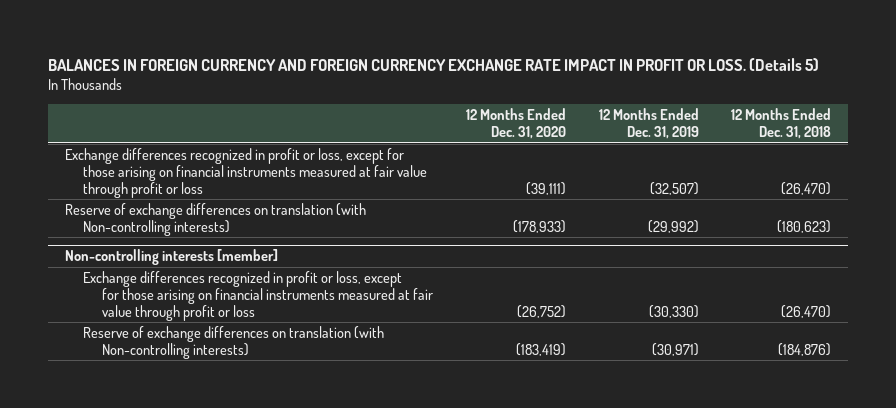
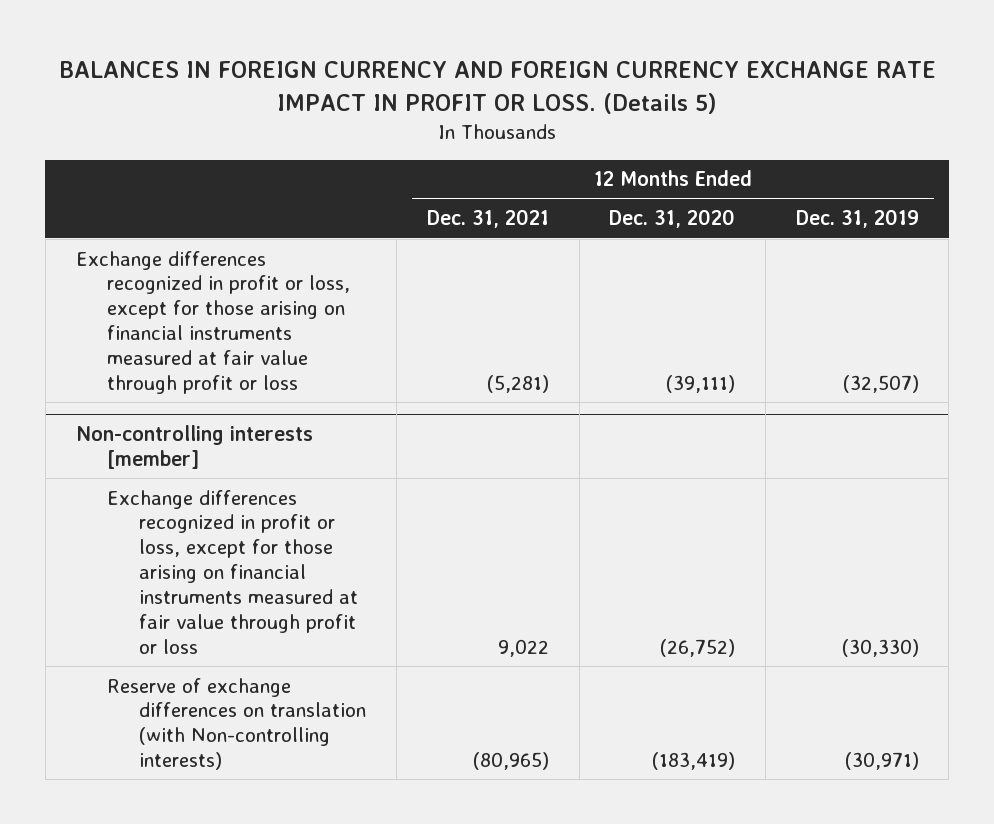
[731,108,832,140] 12 Months Ended Dec. 31, 2018 -> none
none -> [426,209,549,229] Dec. 31, 2021
[64,202,366,236] Reserve of exchange differences on translation (with Non-controlling interests) -> none

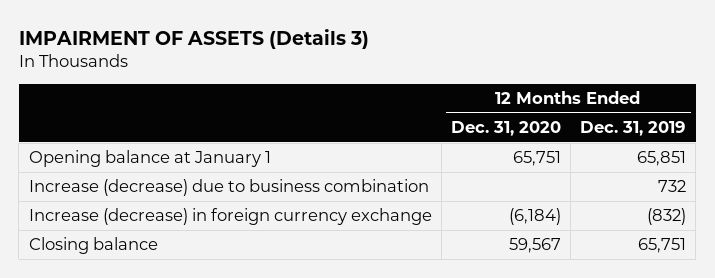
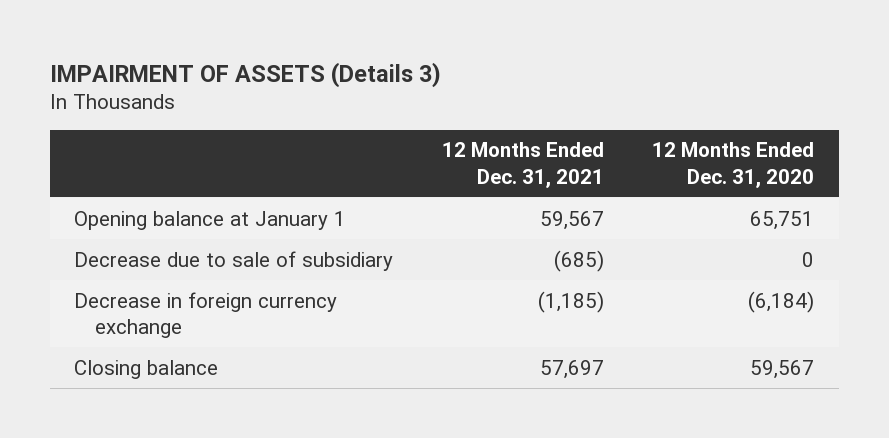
[579,121,686,137] Dec. 31, 2019 -> none
none -> [441,142,604,188] 12 Months Ended Dec. 31, 2021
[28,179,429,197] Increase (decrease) due to business combination -> none
none -> [74,250,394,271] Decrease due to sale of subsidiary
[28,208,432,226] Increase (decrease) in foreign currency exchange -> [74,291,338,339] Decrease in foreign currency exchange

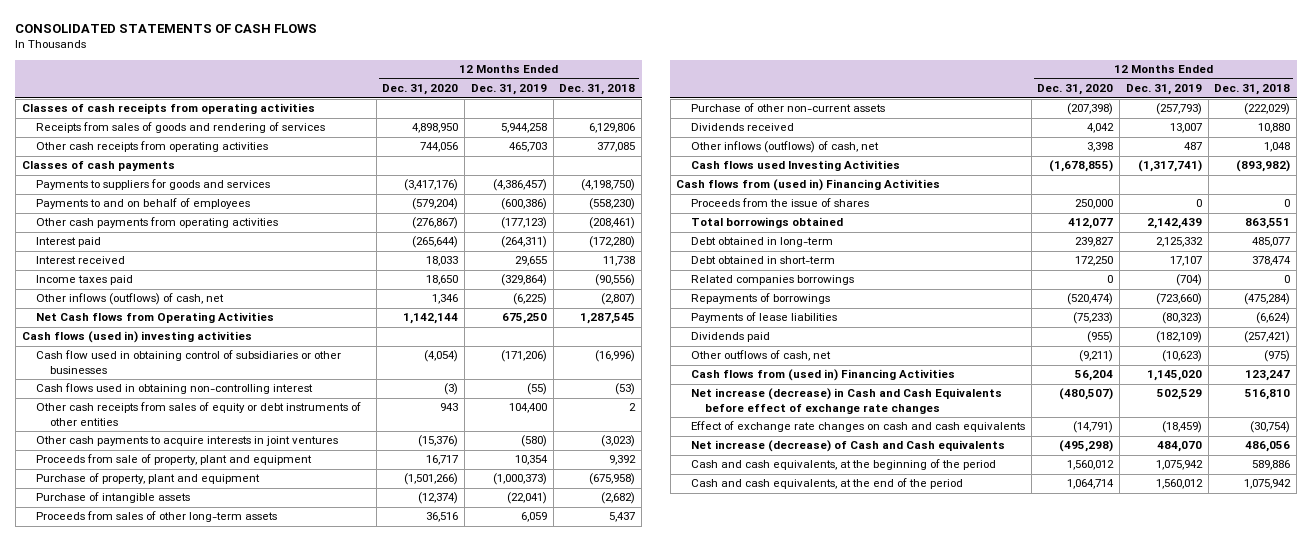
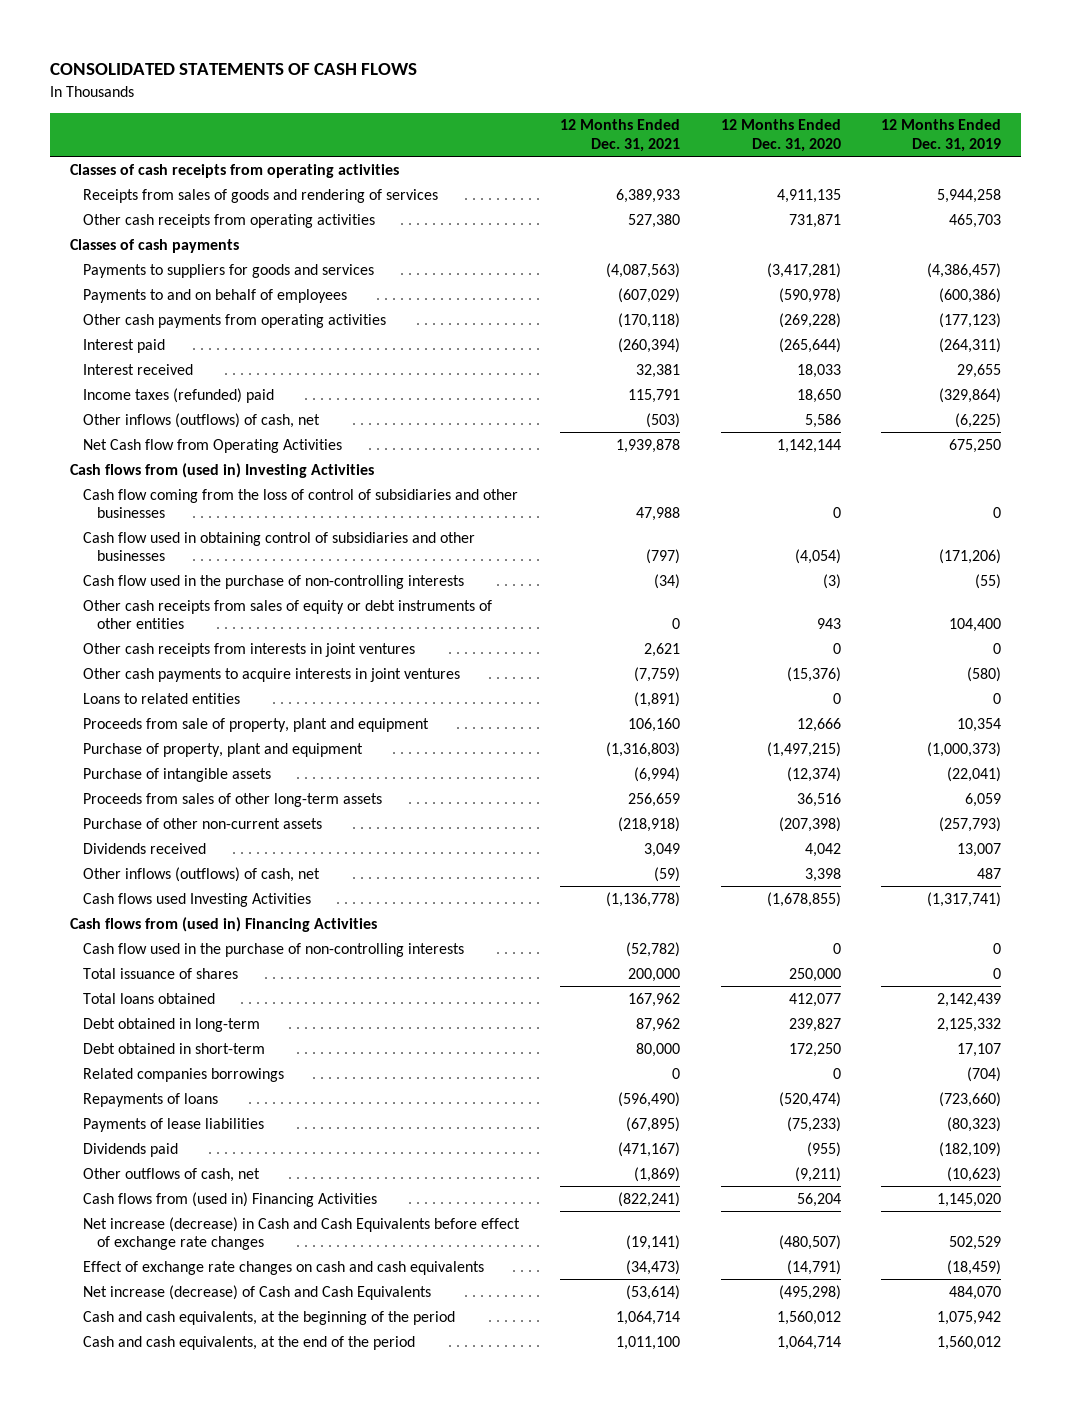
[559,84,636,96] Dec. 31, 2018 -> none
none -> [560,119,681,153] 12 Months Ended Dec. 31, 2021
[412,123,459,134] 4,898,950 -> [776,188,841,203] 4,911,135
[420,142,459,153] 744,056 -> [788,213,841,228] 731,871
[404,179,459,192] (3,417,176) -> [766,262,841,278] (3,417,281)
[412,198,459,211] (579,204) -> [778,287,841,303] (590,978)
[412,217,459,230] (276,867) -> [778,312,841,328] (269,228)
[35,275,133,286] Income taxes paid -> [83,387,275,403] Income taxes (refunded) paid
[432,294,459,305] 1,346 -> [804,413,841,428] 5,586
[35,312,274,324] Net Cash flows from Operating Activities -> [83,438,343,453] Net Cash flow from Operating Activities
[21,331,252,344] Cash flows (used in) investing activities -> [69,462,374,478] Cash flows from (used in) Investing Activities
none -> [83,488,519,519] Cash flow coming from the loss of control of subsidiaries and other businesses
[35,350,341,374] Cash flow used in obtaining control of subsidiaries or other businesses -> [83,531,476,562] Cash flow used in obtaining control of subsidiaries and other businesses
[35,383,313,395] Cash flows used in obtaining non-controlling interest -> [83,574,465,589] Cash flow used in the purchase of non-controlling interests
none -> [83,642,416,657] Other cash receipts from interests in joint ventures
none -> [83,692,241,704] Loans to related entities
[426,455,459,466] 16,717 -> [796,717,841,732] 12,666
[404,473,459,486] (1,501,266) -> [766,741,841,757] (1,497,215)
none -> [83,942,465,957] Cash flow used in the purchase of non-controlling interests
[690,198,869,208] Proceeds from the issue of shares -> [83,967,239,979] Total issuance of shares
[690,217,843,229] Total borrowings obtained -> [83,992,216,1004] Total loans obtained
[690,293,830,305] Repayments of borrowings -> [83,1092,219,1107] Repayments of loans
[690,440,1005,453] Net increase (decrease) of Cash and Cash equivalents -> [83,1284,432,1300] Net increase (decrease) of Cash and Cash Equivalents

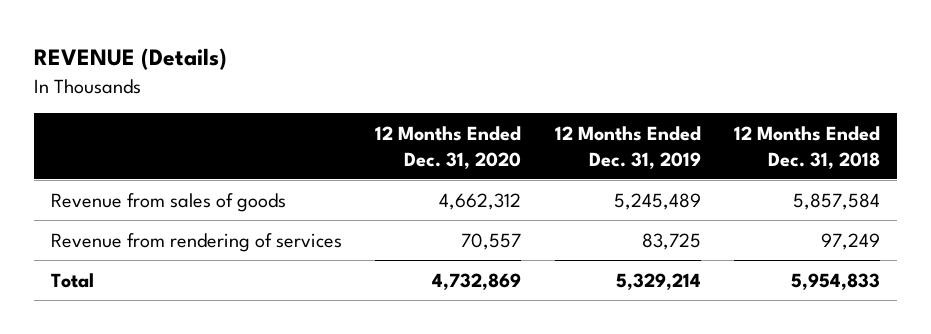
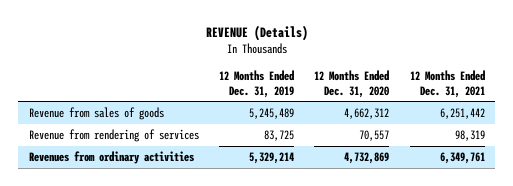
[734,125,881,169] 12 Months Ended Dec. 31, 2018 -> none
none -> [409,69,485,98] 12 Months Ended Dec. 31, 2021
[50,272,94,288] Total -> [28,150,194,164] Revenues from ordinary activities

